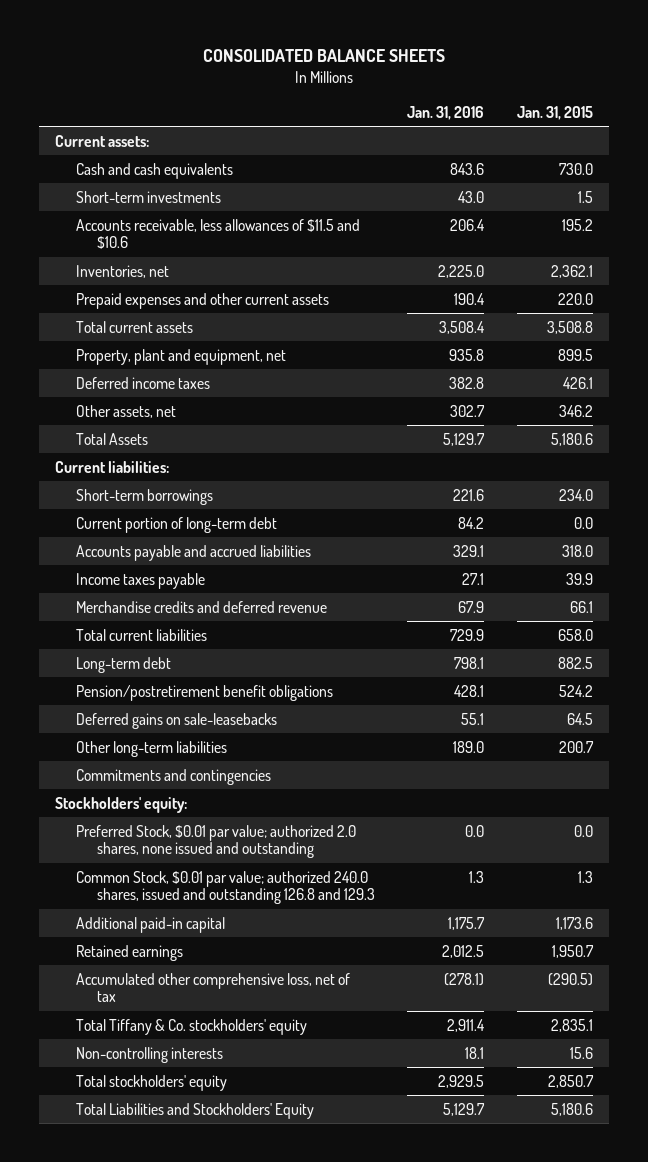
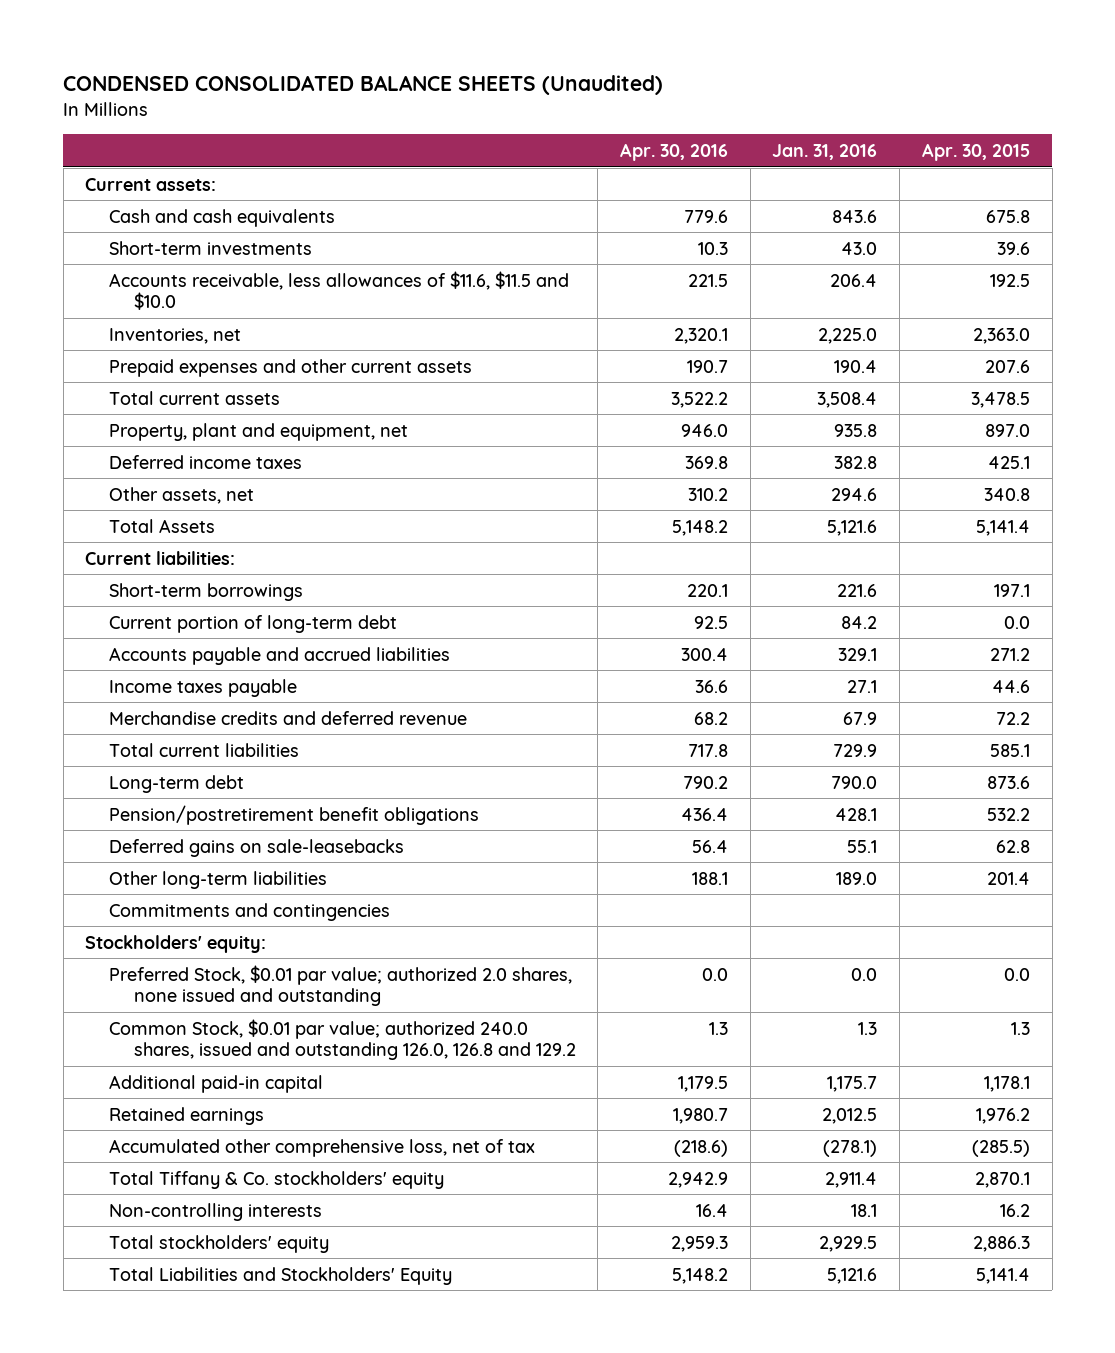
[203,49,446,63] CONSOLIDATED BALANCE SHEETS -> [63,75,664,96] CONDENSED CONSOLIDATED BALANCE SHEETS (Unaudited)
[517,105,594,120] Jan. 31, 2015 -> none
none -> [620,142,729,161] Apr. 30, 2016
none -> [921,142,1030,161] Apr. 30, 2015
[75,218,360,250] Accounts receivable, less allowances of $11.5 and $10.6 -> [109,270,570,311] Accounts receivable, less allowances of $11.6, $11.5 and $10.0
[450,404,486,417] 302.7 -> [831,487,878,501] 294.6
[443,432,486,446] 5,129.7 -> [827,519,878,536] 5,121.6
[454,656,485,669] 798.1 -> [831,775,878,789] 790.0
[75,870,375,905] Common Stock, $0.01 par value; authorized 240.0 shares, issued and outstanding 126.8 and 129.3 -> [109,1018,576,1061] Common Stock, $0.01 par value; authorized 240.0 shares, issued and outstanding 126.0, 126.8 and 129.2
[443,1102,486,1116] 5,129.7 -> [827,1267,878,1284] 5,121.6

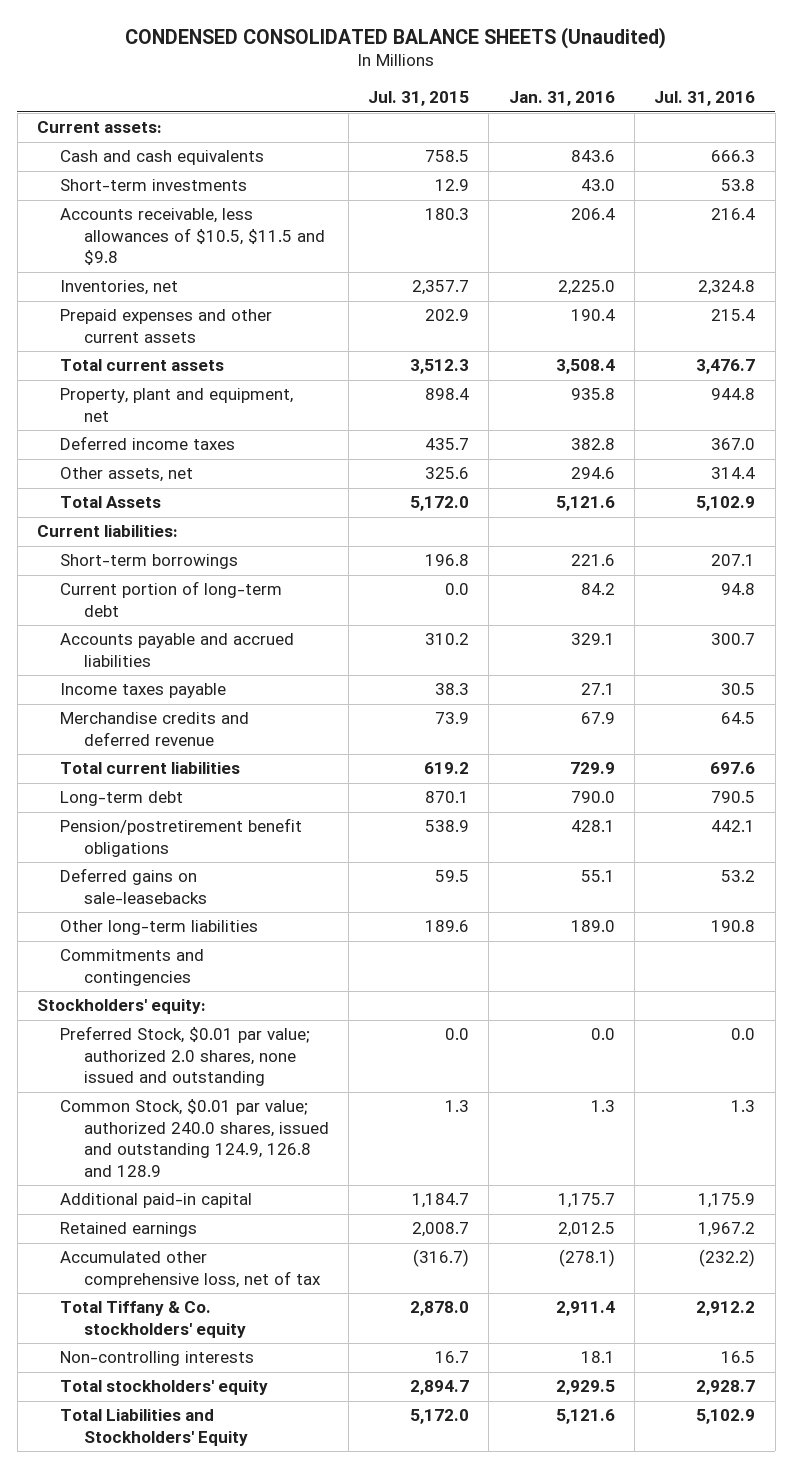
[620,142,729,161] Apr. 30, 2016 -> none
[921,142,1030,161] Apr. 30, 2015 -> none
none -> [368,91,470,107] Jul. 31, 2015
none -> [654,91,756,107] Jul. 31, 2016
[109,270,570,311] Accounts receivable, less allowances of $11.6, $11.5 and $10.0 -> [60,208,325,266] Accounts receivable, less allowances of $10.5, $11.5 and $9.8
[109,1018,576,1061] Common Stock, $0.01 par value; authorized 240.0 shares, issued and outstanding 126.0, 126.8 and 129.2 -> [60,1099,329,1178] Common Stock, $0.01 par value; authorized 240.0 shares, issued and outstanding 124.9, 126.8 and 128.9

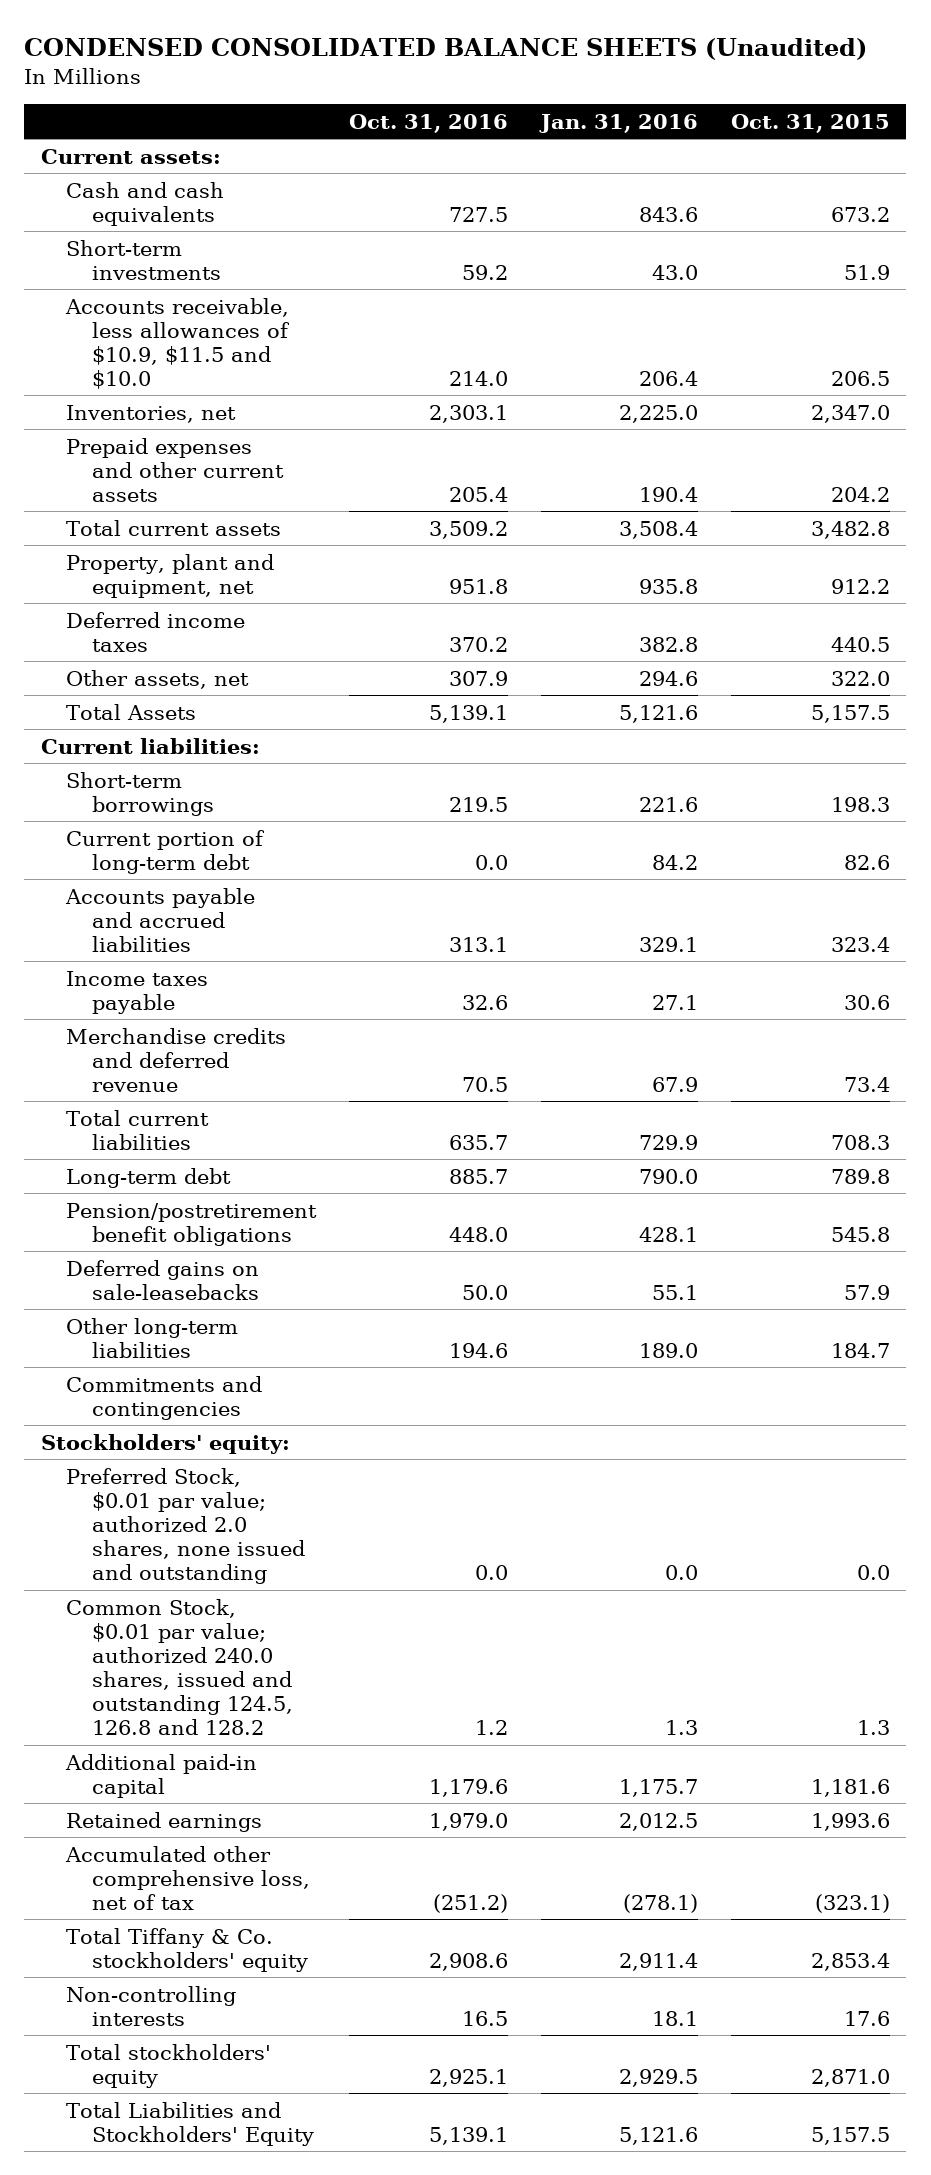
[368,91,470,107] Jul. 31, 2015 -> none
[654,91,756,107] Jul. 31, 2016 -> none
none -> [349,113,509,133] Oct. 31, 2016
none -> [730,113,890,133] Oct. 31, 2015
[60,208,325,266] Accounts receivable, less allowances of $10.5, $11.5 and $9.8 -> [65,297,290,389] Accounts receivable, less allowances of $10.9, $11.5 and $10.0
[60,1099,329,1178] Common Stock, $0.01 par value; authorized 240.0 shares, issued and outstanding 124.9, 126.8 and 128.9 -> [66,1598,293,1735] Common Stock, $0.01 par value; authorized 240.0 shares, issued and outstanding 124.5, 126.8 and 128.2

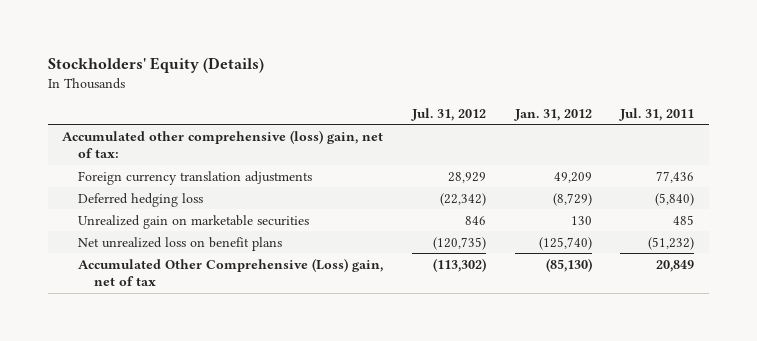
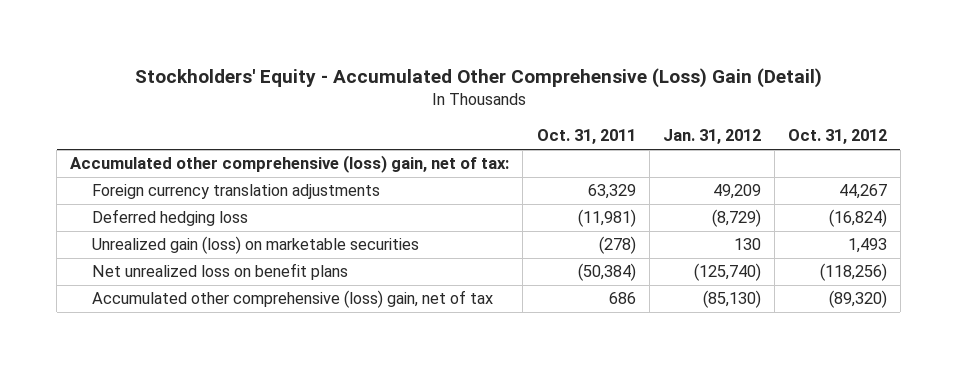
[47,57,264,74] Stockholders' Equity (Details) -> [134,67,822,88] Stockholders' Equity - Accumulated Other Comprehensive (Loss) Gain (Detail)
[410,107,486,121] Jul. 31, 2012 -> none
[619,107,695,121] Jul. 31, 2011 -> none
none -> [536,129,636,145] Oct. 31, 2011
none -> [787,129,887,145] Oct. 31, 2012
[78,214,310,229] Unrealized gain on marketable securities -> [91,236,419,255] Unrealized gain (loss) on marketable securities
[78,257,384,287] Accumulated Other Comprehensive (Loss) gain, net of tax -> [91,290,493,309] Accumulated other comprehensive (loss) gain, net of tax

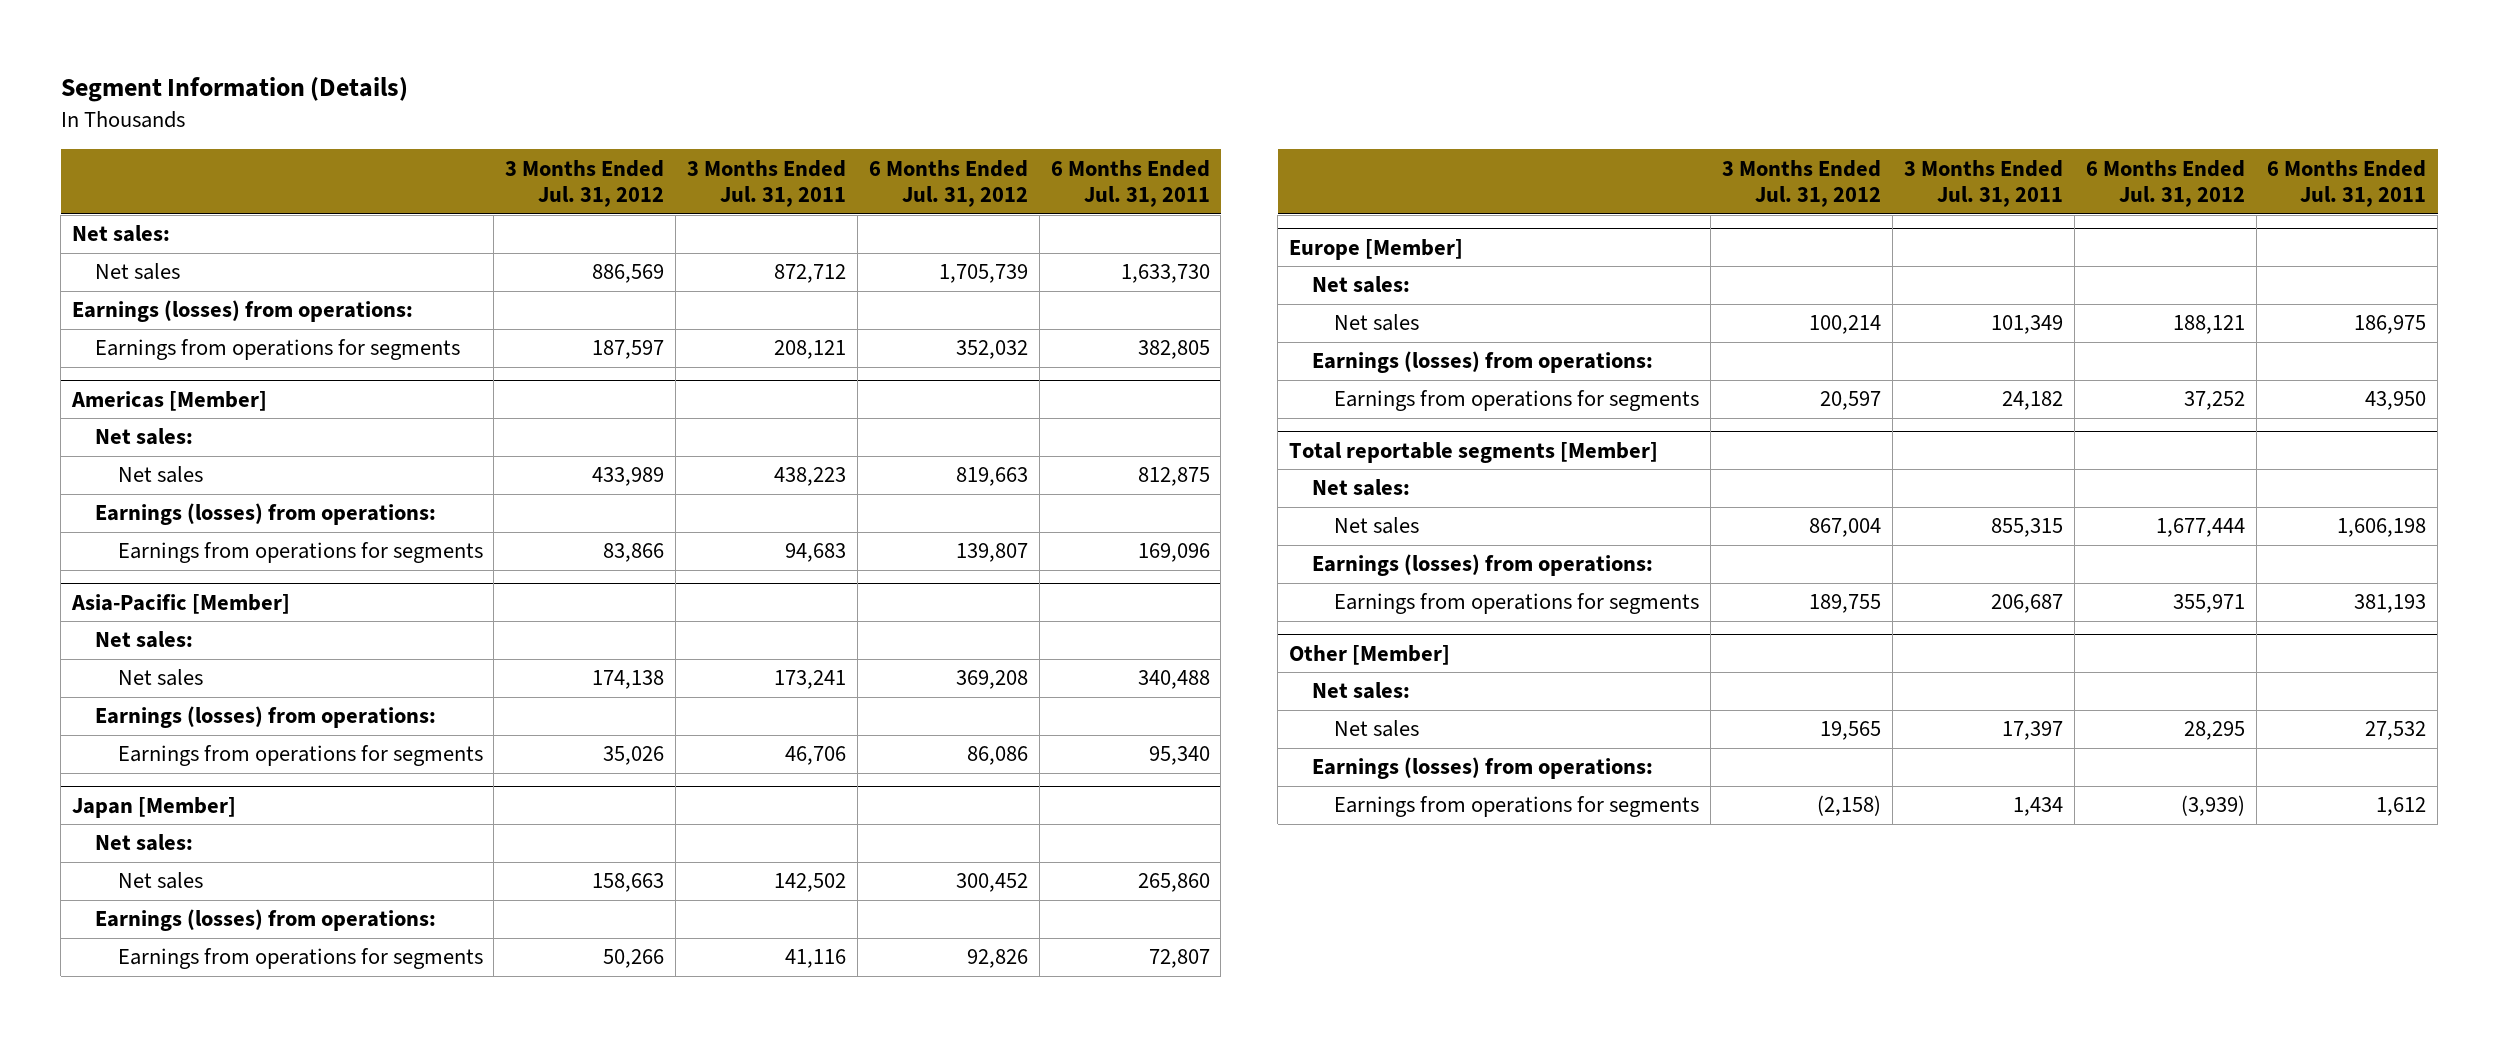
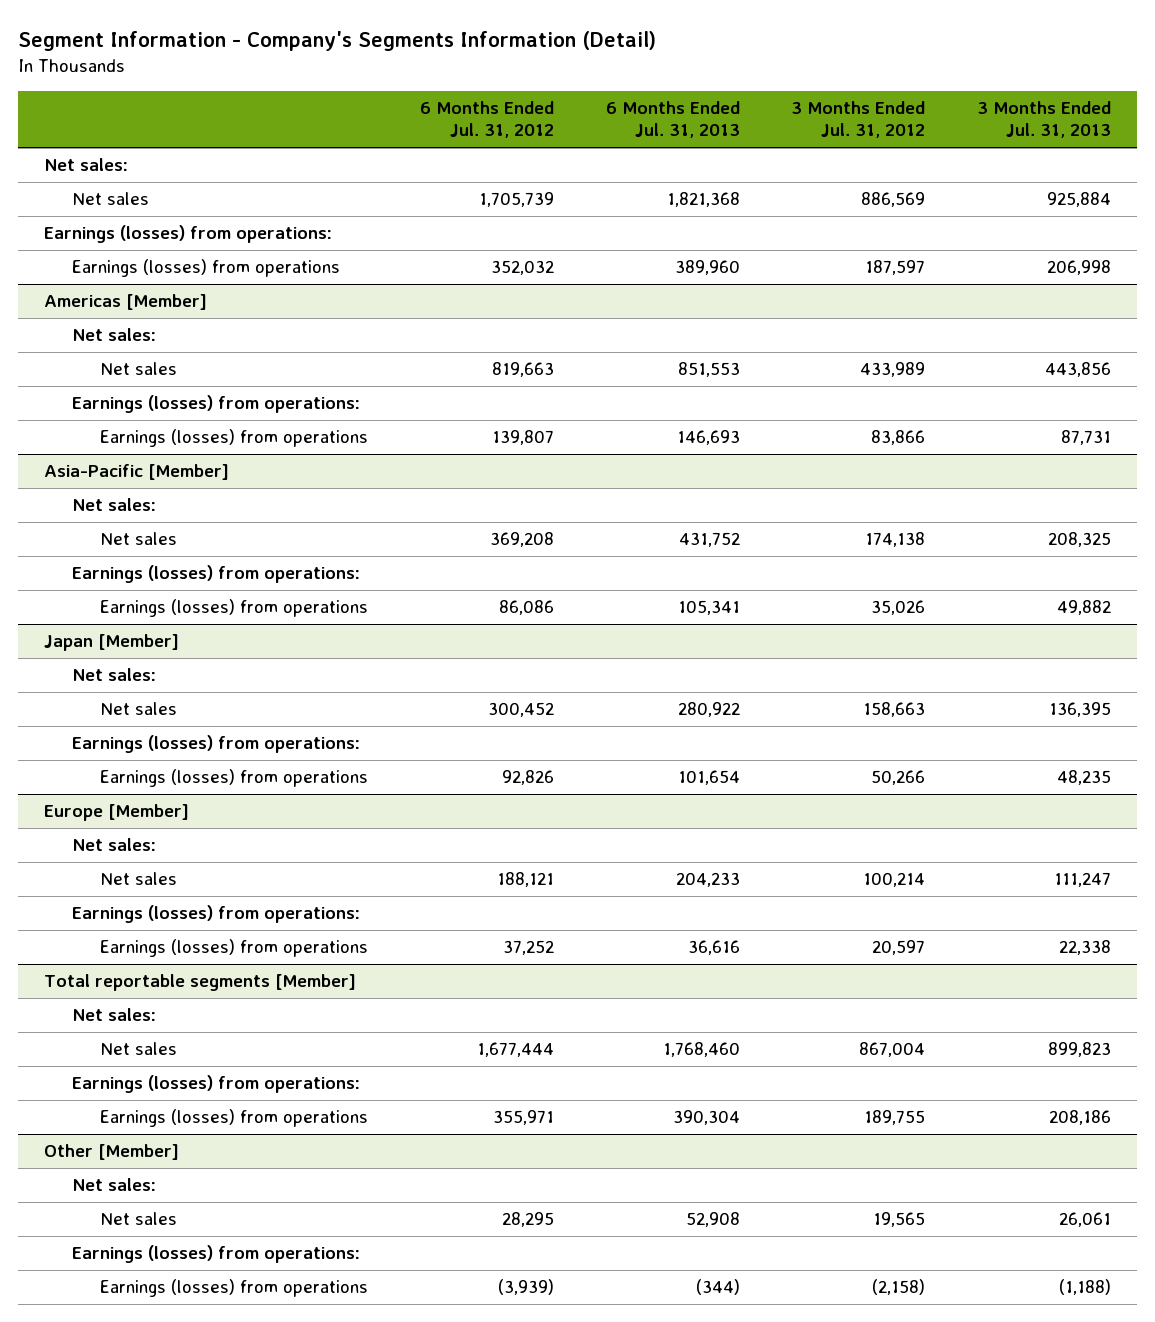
[60,76,408,102] Segment Information (Details) -> [18,31,657,52] Segment Information - Company's Segments Information (Detail)
[687,159,847,208] 3 Months Ended Jul. 31, 2011 -> none
[1050,159,1210,208] 6 Months Ended Jul. 31, 2011 -> none
none -> [605,101,740,139] 6 Months Ended Jul. 31, 2013
none -> [977,101,1112,139] 3 Months Ended Jul. 31, 2013
[94,339,460,361] Earnings from operations for segments -> [72,259,341,278] Earnings (losses) from operations
[117,542,483,564] Earnings from operations for segments -> [100,429,369,448] Earnings (losses) from operations
[117,745,483,767] Earnings from operations for segments -> [100,599,369,618] Earnings (losses) from operations
[117,948,483,970] Earnings from operations for segments -> [100,769,369,788] Earnings (losses) from operations
[1334,390,1700,412] Earnings from operations for segments -> [100,939,369,958] Earnings (losses) from operations
[1334,593,1700,615] Earnings from operations for segments -> [100,1109,369,1128] Earnings (losses) from operations
[1334,796,1700,818] Earnings from operations for segments -> [100,1279,369,1298] Earnings (losses) from operations

